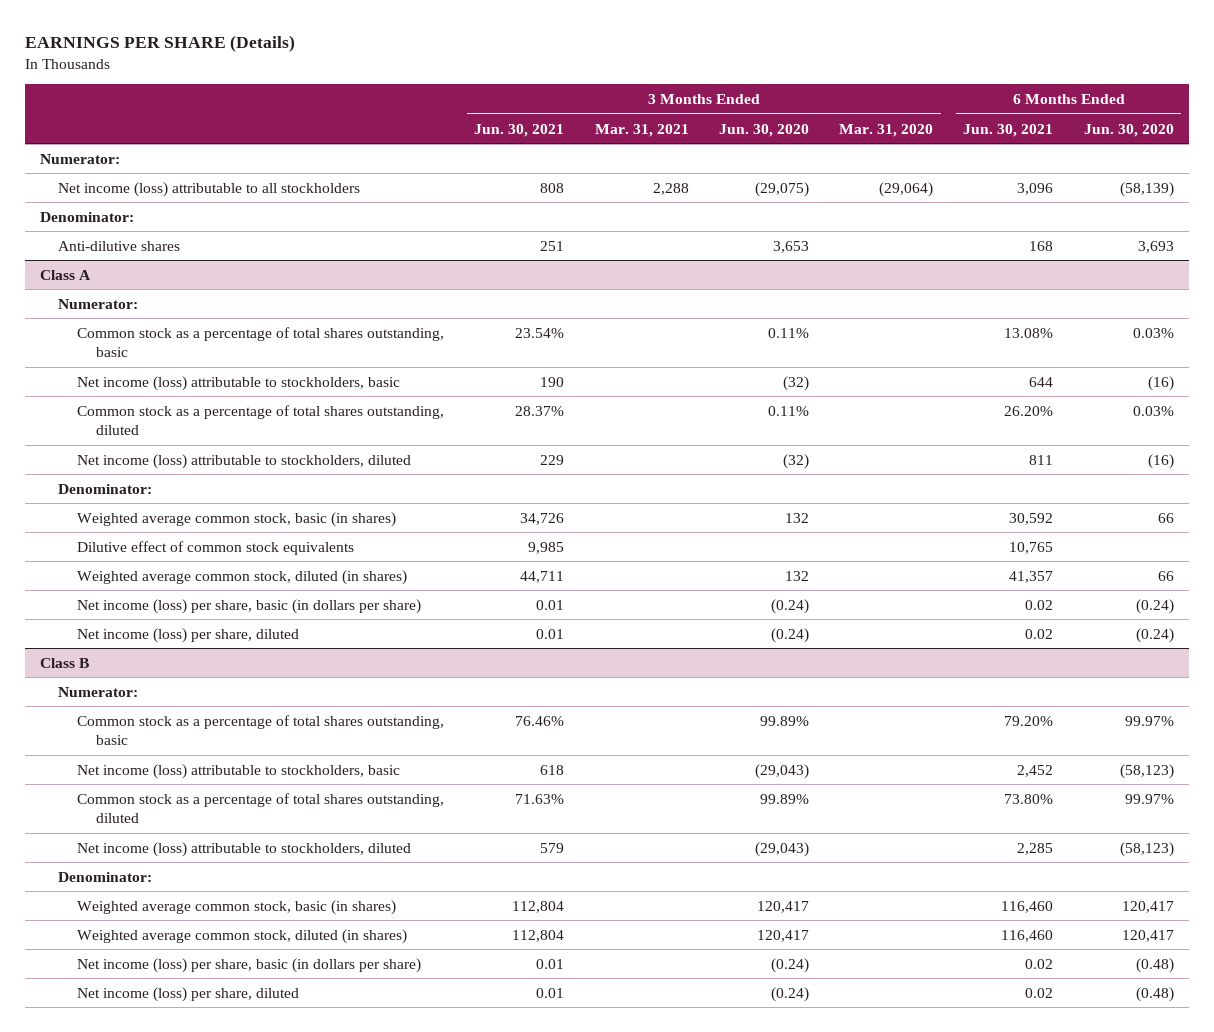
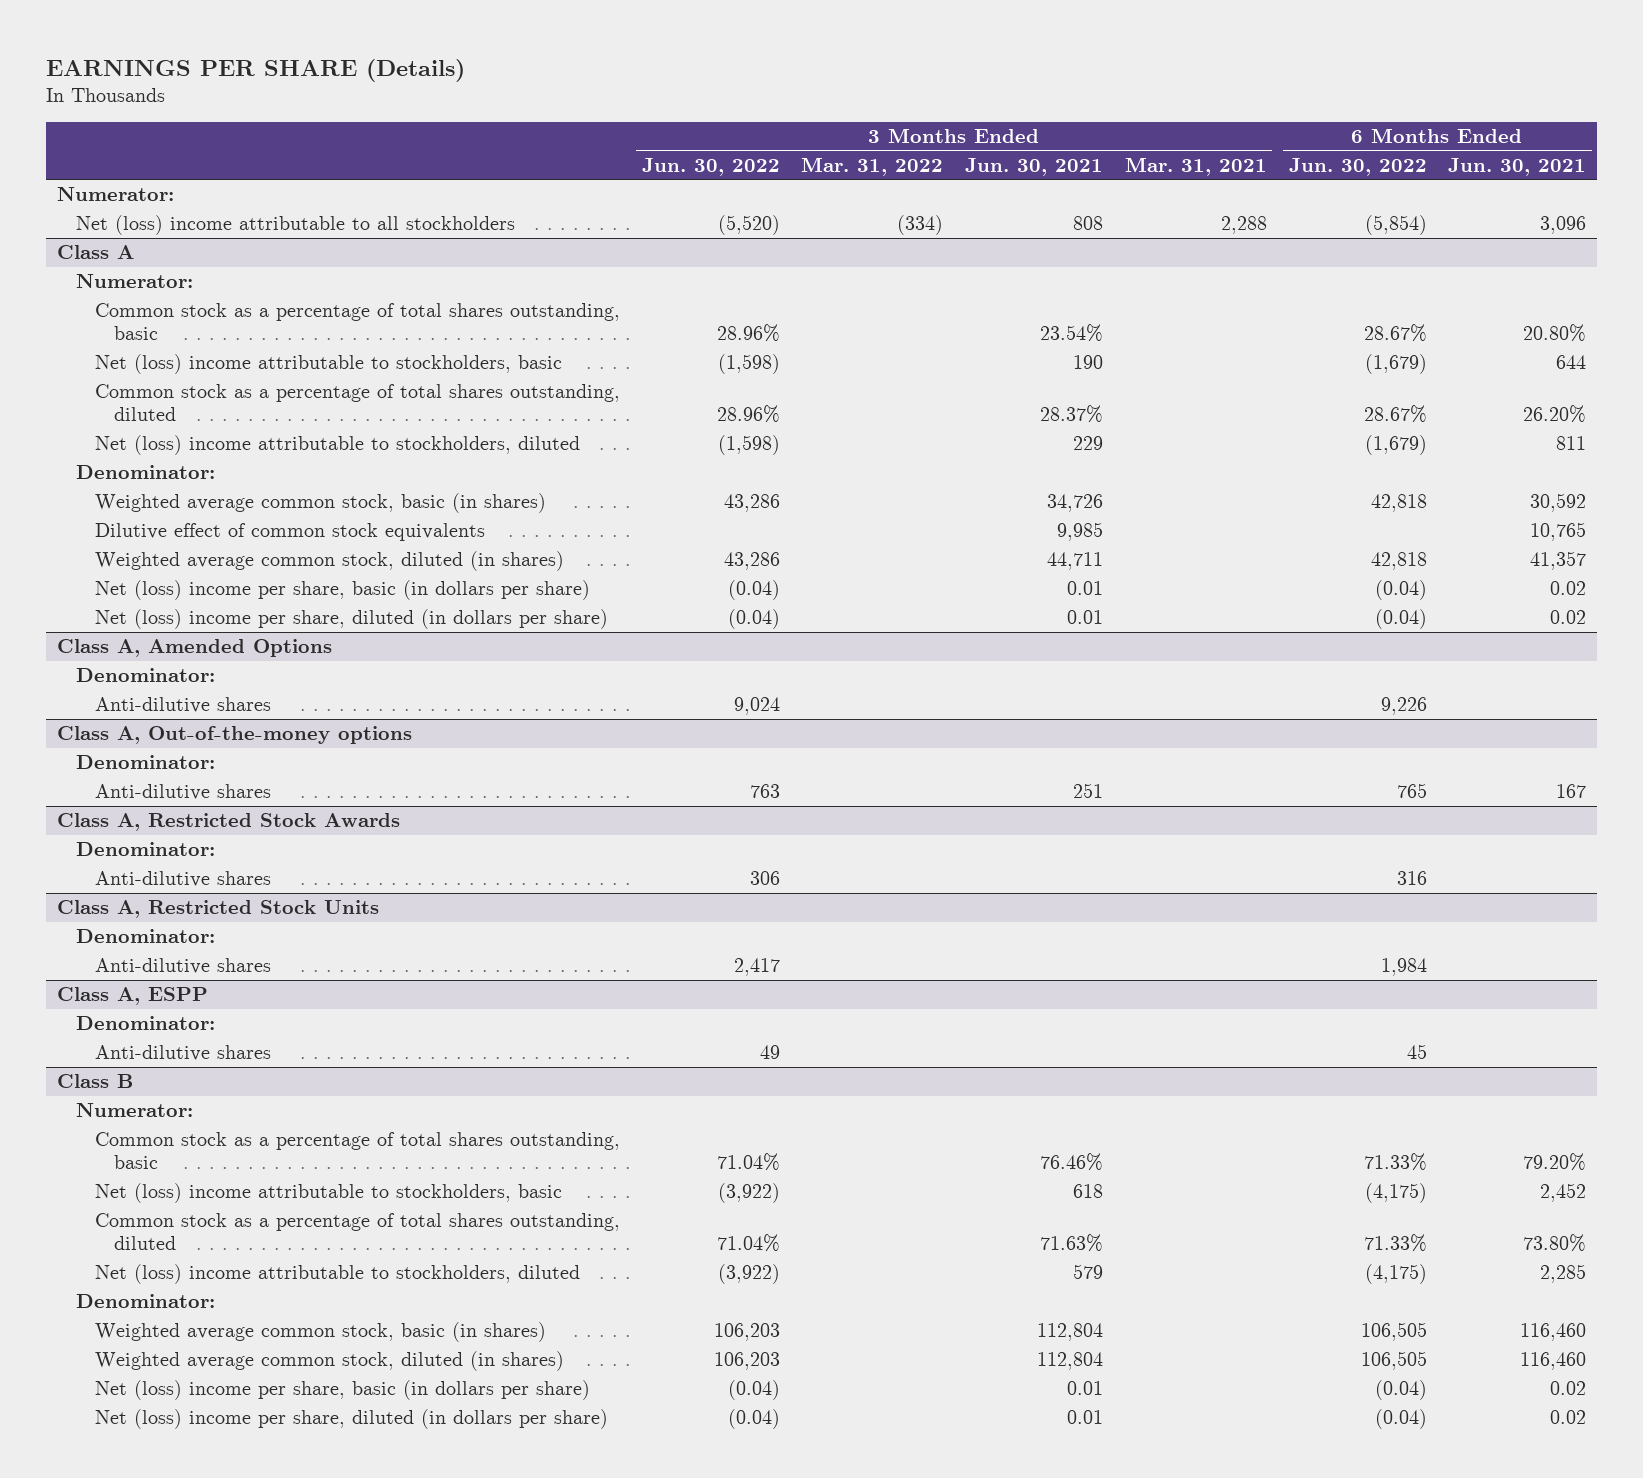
[718,123,809,137] Jun. 30, 2020 -> none
[839,123,934,137] Mar. 31, 2020 -> none
[1083,123,1174,137] Jun. 30, 2020 -> none
none -> [641,157,780,176] Jun. 30, 2022
none -> [801,156,944,176] Mar. 31, 2022
none -> [1288,157,1427,176] Jun. 30, 2022
[39,211,134,222] Denominator: -> none
[58,240,181,251] Anti-dilutive shares -> none
[58,181,361,197] Net income (loss) attributable to all stockholders -> [75,215,515,236] Net (loss) income attributable to all stockholders
[1004,327,1054,338] 13.08% -> [1523,323,1587,342] 20.80%
[77,375,401,391] Net income (loss) attributable to stockholders, basic -> [94,354,562,375] Net (loss) income attributable to stockholders, basic
[77,453,412,469] Net income (loss) attributable to stockholders, diluted -> [94,435,580,456] Net (loss) income attributable to stockholders, diluted
[77,598,422,614] Net income (loss) per share, basic (in dollars per share) -> [94,580,590,601] Net (loss) income per share, basic (in dollars per share)
[77,627,300,643] Net income (loss) per share, diluted -> [94,609,608,630] Net (loss) income per share, diluted (in dollars per share)
none -> [56,639,332,658] Class A, Amended Options
none -> [75,668,215,683] Denominator:
none -> [94,697,271,714] Anti-dilutive shares
none -> [56,726,412,745] Class A, Out-of-the-money options
none -> [75,755,215,770] Denominator:
none -> [94,784,271,801] Anti-dilutive shares
none -> [56,813,400,832] Class A, Restricted Stock Awards
none -> [75,842,215,857] Denominator:
none -> [94,871,271,888] Anti-dilutive shares
none -> [56,900,379,919] Class A, Restricted Stock Units
none -> [75,929,215,944] Denominator:
none -> [94,958,271,975] Anti-dilutive shares
none -> [56,987,208,1006] Class A, ESPP
none -> [75,1016,215,1031] Denominator:
none -> [94,1045,271,1062] Anti-dilutive shares
[77,763,401,779] Net income (loss) attributable to stockholders, basic -> [94,1183,562,1204] Net (loss) income attributable to stockholders, basic
[77,841,412,857] Net income (loss) attributable to stockholders, diluted -> [94,1264,580,1285] Net (loss) income attributable to stockholders, diluted
[77,957,422,973] Net income (loss) per share, basic (in dollars per share) -> [94,1380,590,1401] Net (loss) income per share, basic (in dollars per share)
[77,986,300,1002] Net income (loss) per share, diluted -> [94,1409,608,1430] Net (loss) income per share, diluted (in dollars per share)

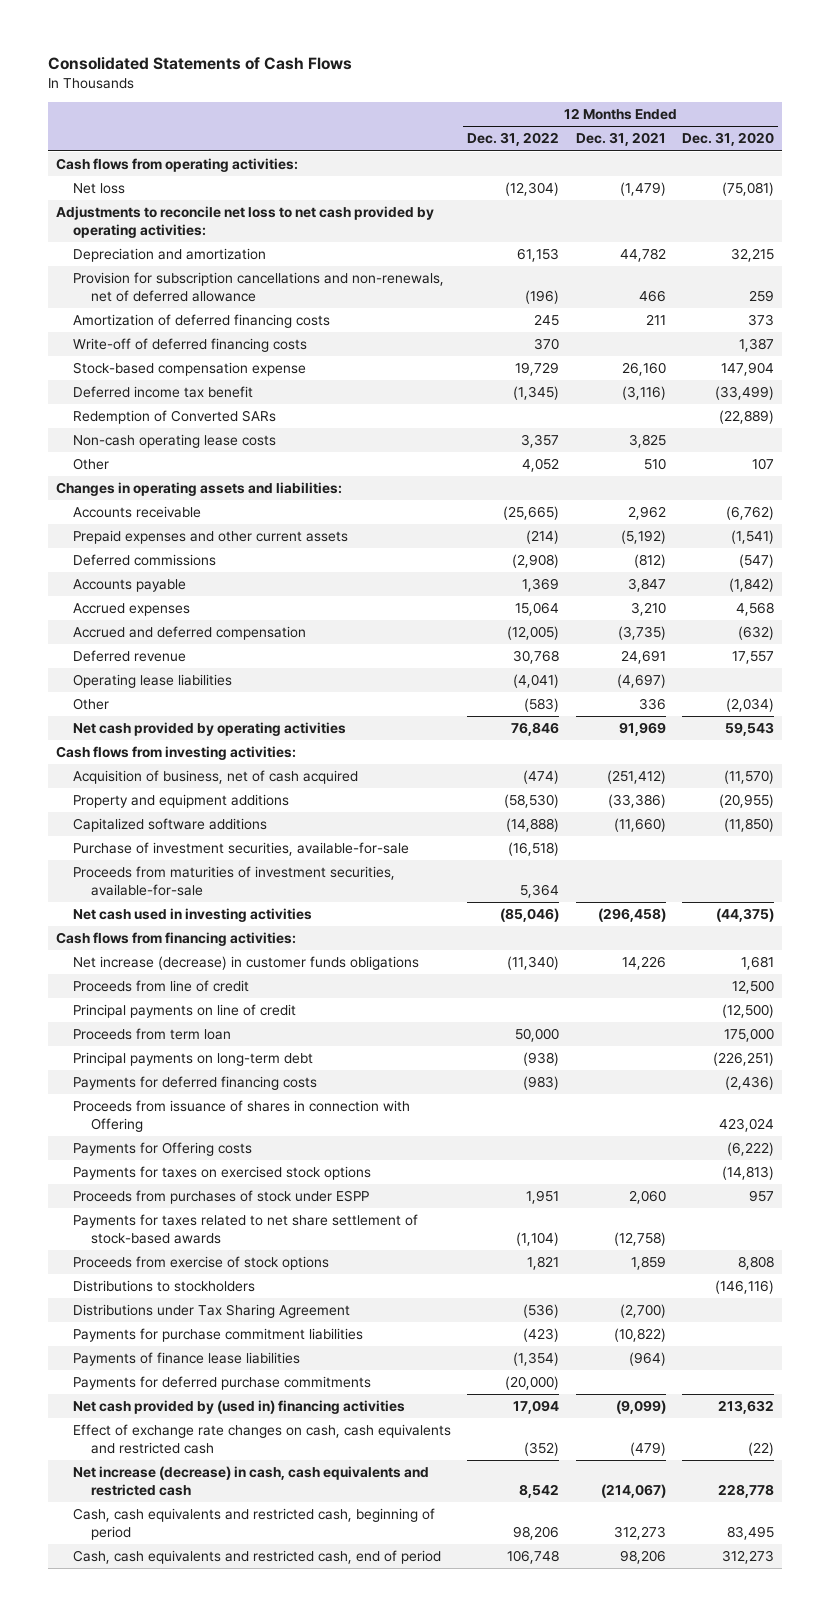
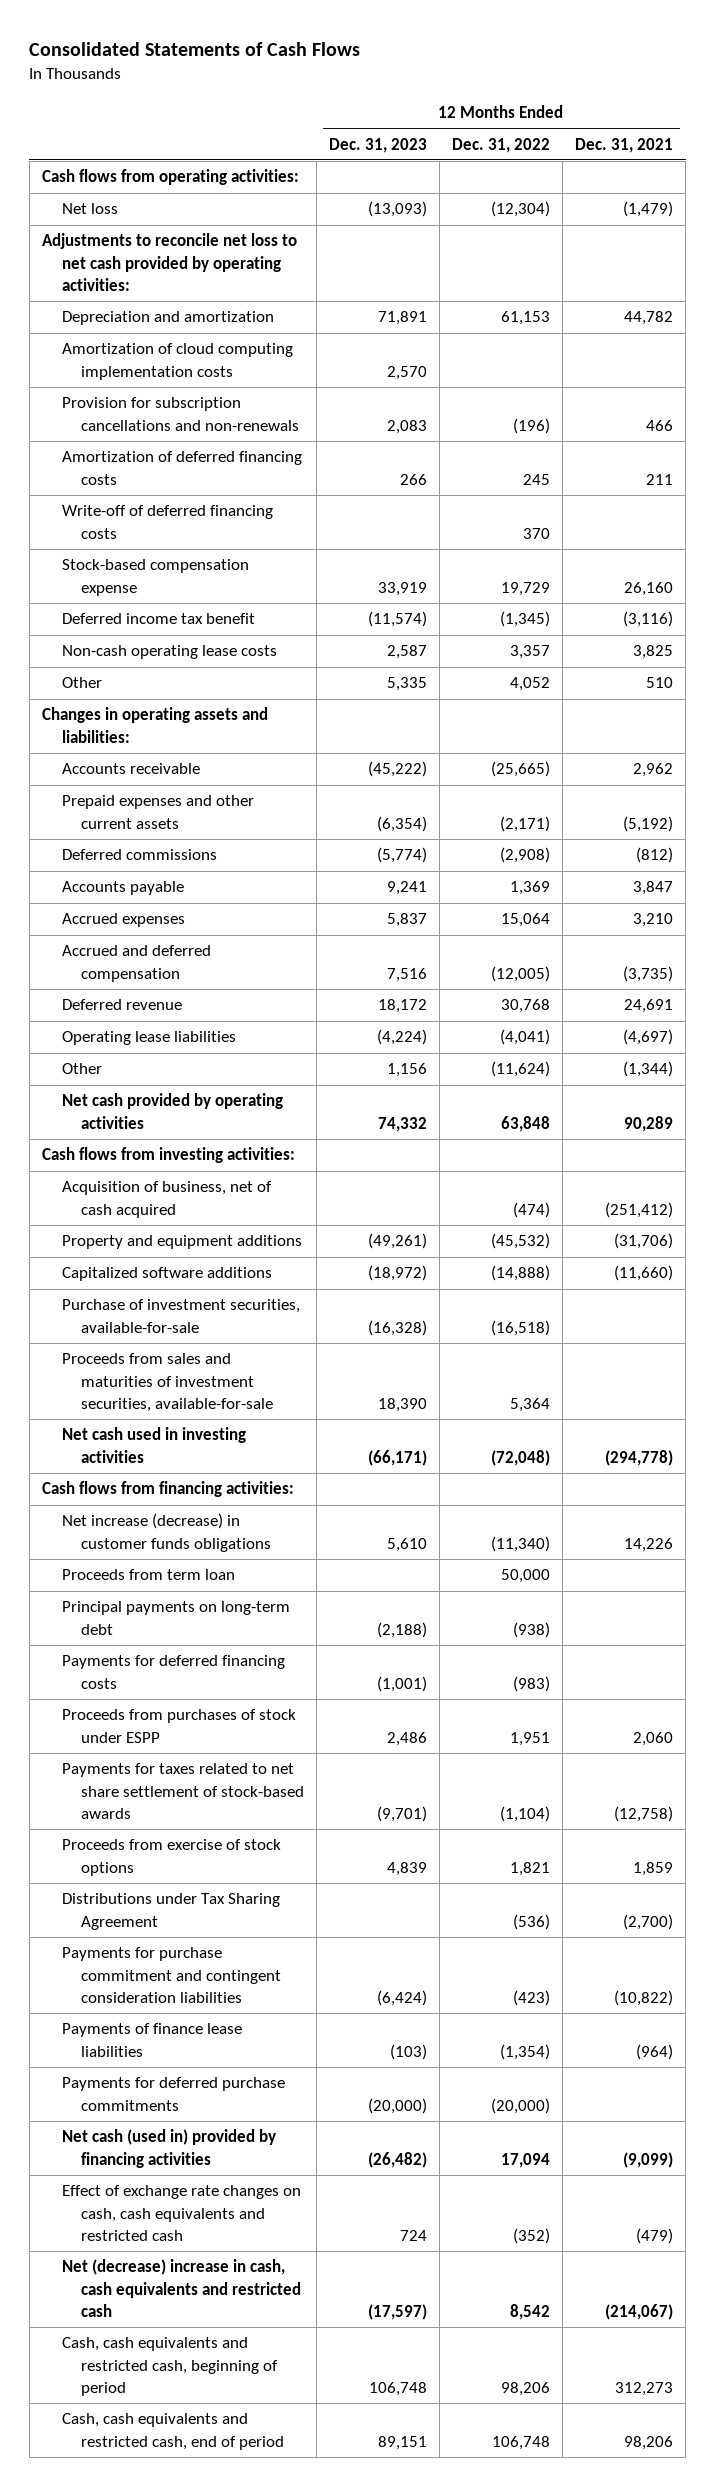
[681,132,774,147] Dec. 31, 2020 -> none
none -> [329,137,428,153] Dec. 31, 2023
none -> [61,343,293,380] Amortization of cloud computing implementation costs
[73,272,445,302] Provision for subscription cancellations and non-renewals, net of deferred allowance -> [61,397,300,431] Provision for subscription cancellations and non-renewals
[73,410,277,425] Redemption of Converted SARs -> none
[526,530,560,545] (214) -> [500,815,551,832] (2,171)
[524,698,560,713] (583) -> [491,1061,551,1078] (11,624)
[638,698,666,711] 336 -> [623,1061,674,1078] (1,344)
[511,722,560,737] 76,846 -> [501,1115,551,1132] 63,848
[618,722,666,737] 91,969 -> [624,1115,674,1132] 90,289
[504,794,560,809] (58,530) -> [491,1233,551,1250] (45,532)
[607,794,666,809] (33,386) -> [614,1233,674,1250] (31,706)
[73,866,396,896] Proceeds from maturities of investment securities, available-for-sale -> [61,1353,274,1412] Proceeds from sales and maturities of investment securities, available-for-sale
[500,908,560,923] (85,046) -> [491,1449,551,1466] (72,048)
[597,908,666,923] (296,458) -> [605,1449,674,1466] (294,778)
[73,980,250,993] Proceeds from line of credit -> none
[73,1004,297,1019] Principal payments on line of credit -> none
[73,1100,411,1132] Proceeds from issuance of shares in connection with Offering -> none
[73,1142,253,1157] Payments for Offering costs -> none
[73,1166,372,1181] Payments for taxes on exercised stock options -> none
[73,1280,256,1293] Distributions to stockholders -> none
[73,1328,364,1343] Payments for purchase commitment liabilities -> [61,1947,282,2003] Payments for purchase commitment and contingent consideration liabilities
[73,1400,406,1415] Net cash provided by (used in) financing activities -> [61,2129,276,2168] Net cash (used in) provided by financing activities
[73,1466,430,1496] Net increase (decrease) in cash, cash equivalents and restricted cash -> [61,2259,302,2317] Net (decrease) increase in cash, cash equivalents and restricted cash

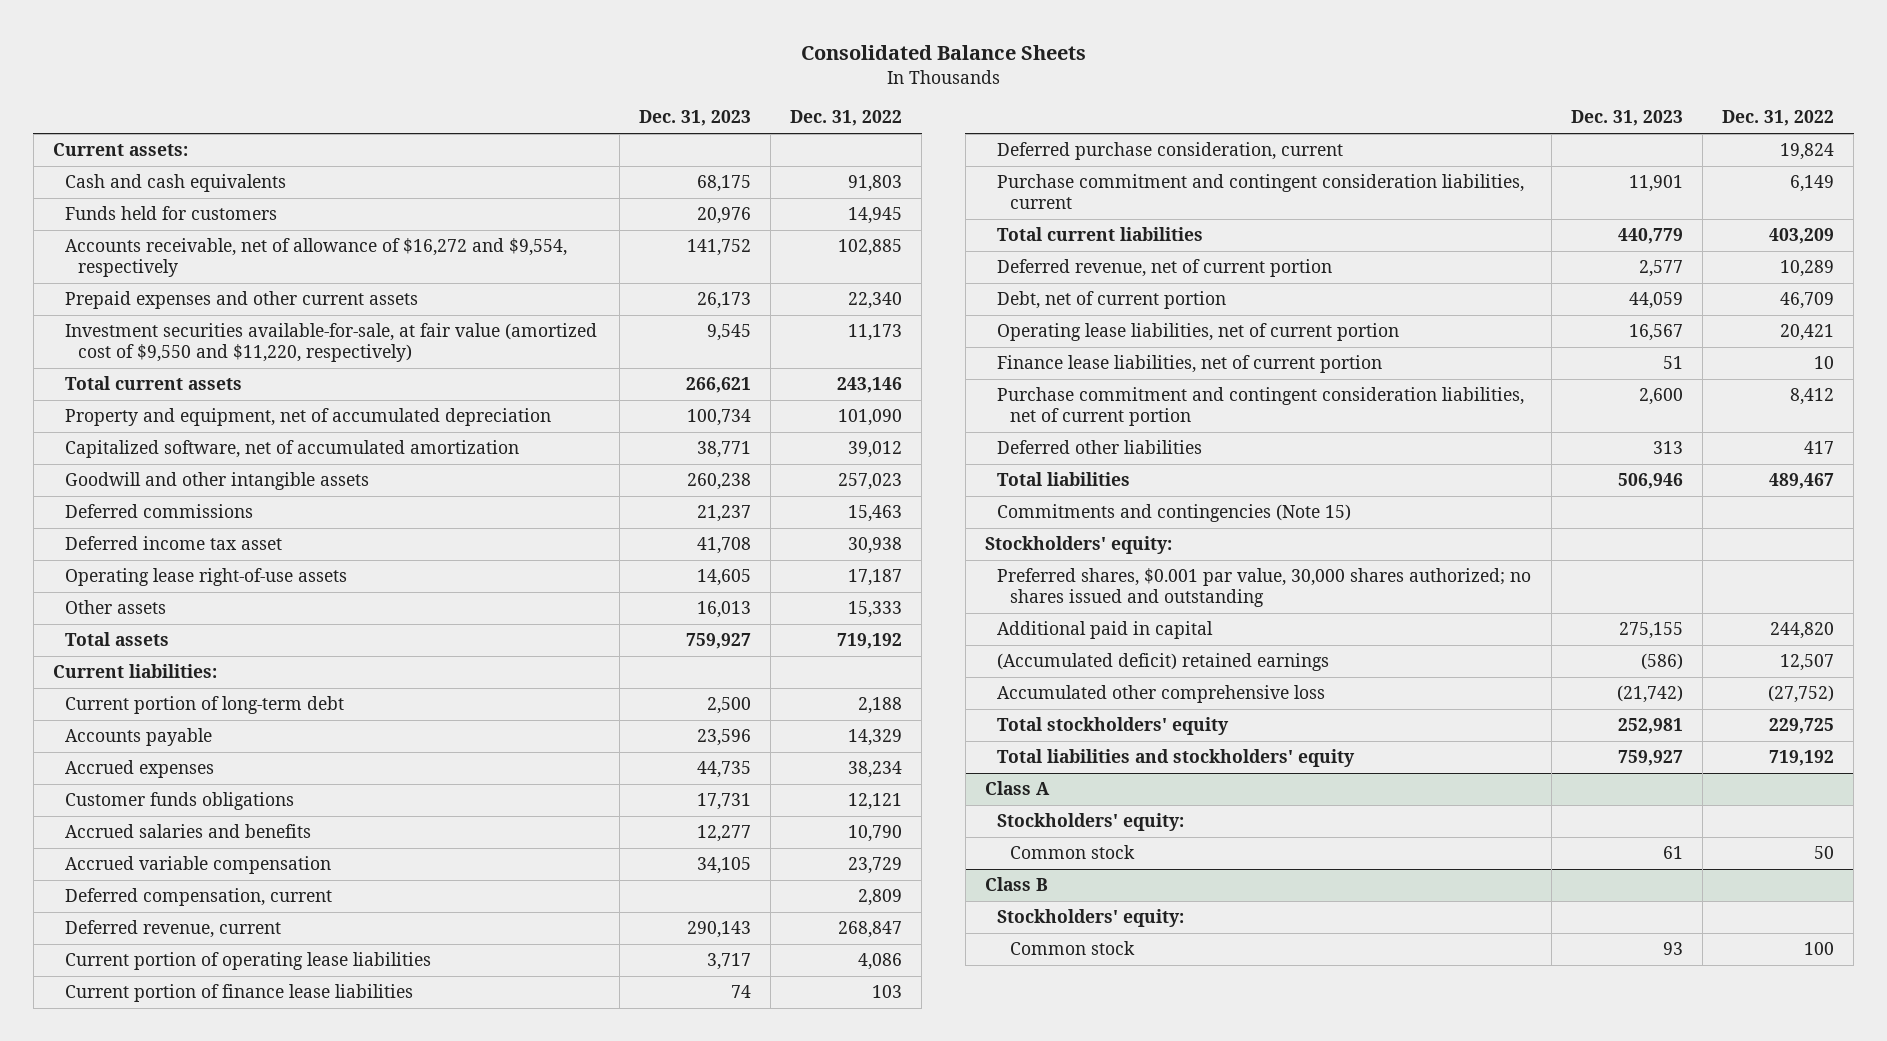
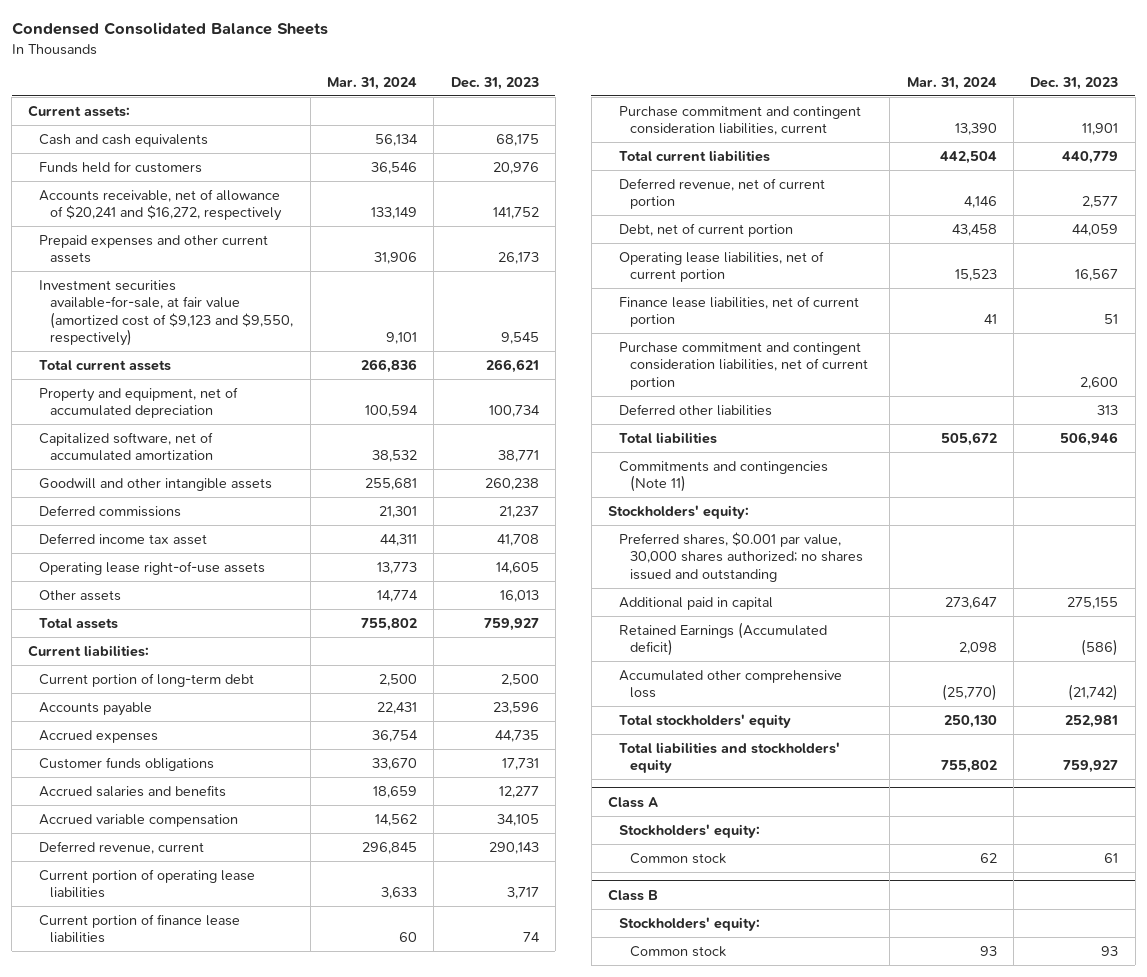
[800,45,1086,61] Consolidated Balance Sheets -> [11,22,328,36] Condensed Consolidated Balance Sheets
[790,110,903,127] Dec. 31, 2022 -> none
none -> [326,76,417,90] Mar. 31, 2024
[65,238,568,277] Accounts receivable, net of allowance of $16,272 and $9,554, respectively -> [39,188,283,222] Accounts receivable, net of allowance of $20,241 and $16,272, respectively
[65,323,598,362] Investment securities available-for-sale, at fair value (amortized cost of $9,550 and $11,220, respectively) -> [39,279,294,347] Investment securities available-for-sale, at fair value (amortized cost of $9,123 and $9,550, respectively)
[65,888,333,907] Deferred compensation, current -> none
[997,142,1344,161] Deferred purchase consideration, current -> none
[997,504,1352,523] Commitments and contingencies (Note 15) -> [619,460,829,493] Commitments and contingencies (Note 11)
[997,653,1330,672] (Accumulated deficit) retained earnings -> [619,621,828,657] Retained Earnings (Accumulated deficit)

